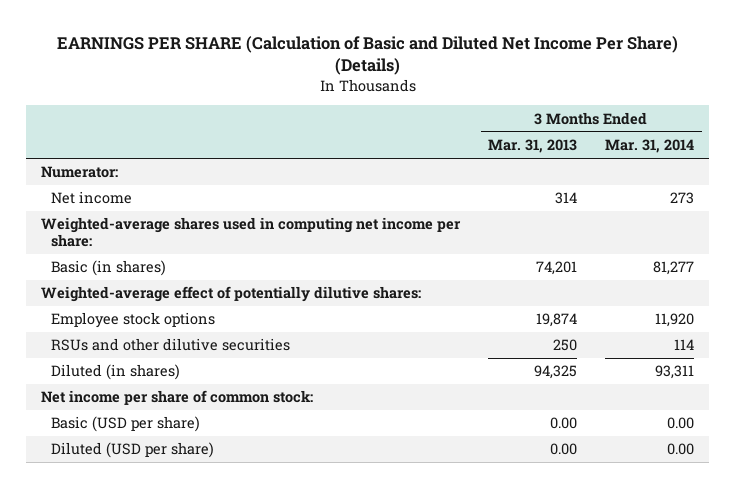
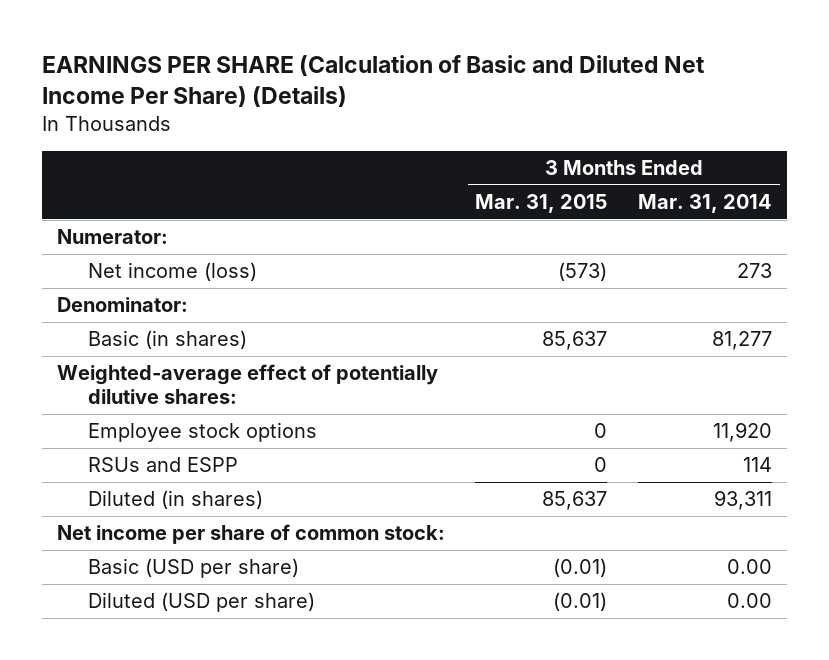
[488,139,578,154] Mar. 31, 2013 -> none
none -> [475,194,608,214] Mar. 31, 2015
[40,217,461,248] Weighted-average shares used in computing net income per share: -> none
[51,191,133,205] Net income -> [88,262,258,282] Net income (loss)
none -> [56,297,188,313] Denominator:
[51,338,291,352] RSUs and other dilutive securities -> [88,457,239,473] RSUs and ESPP

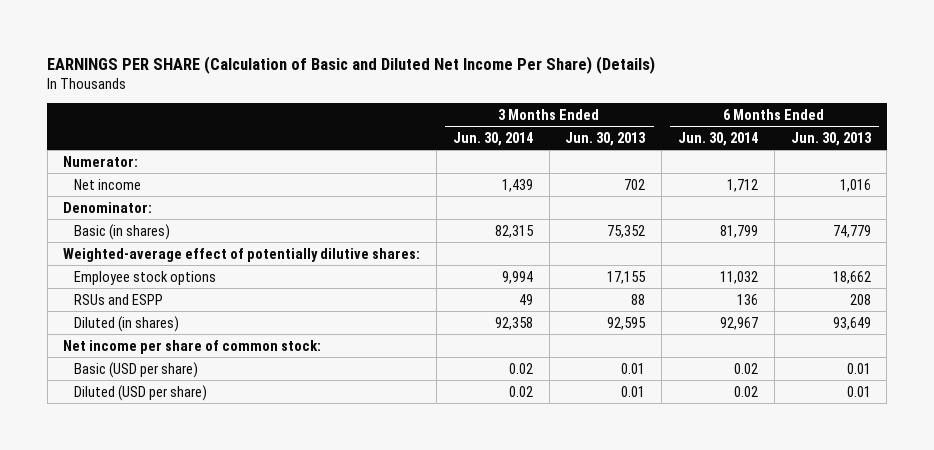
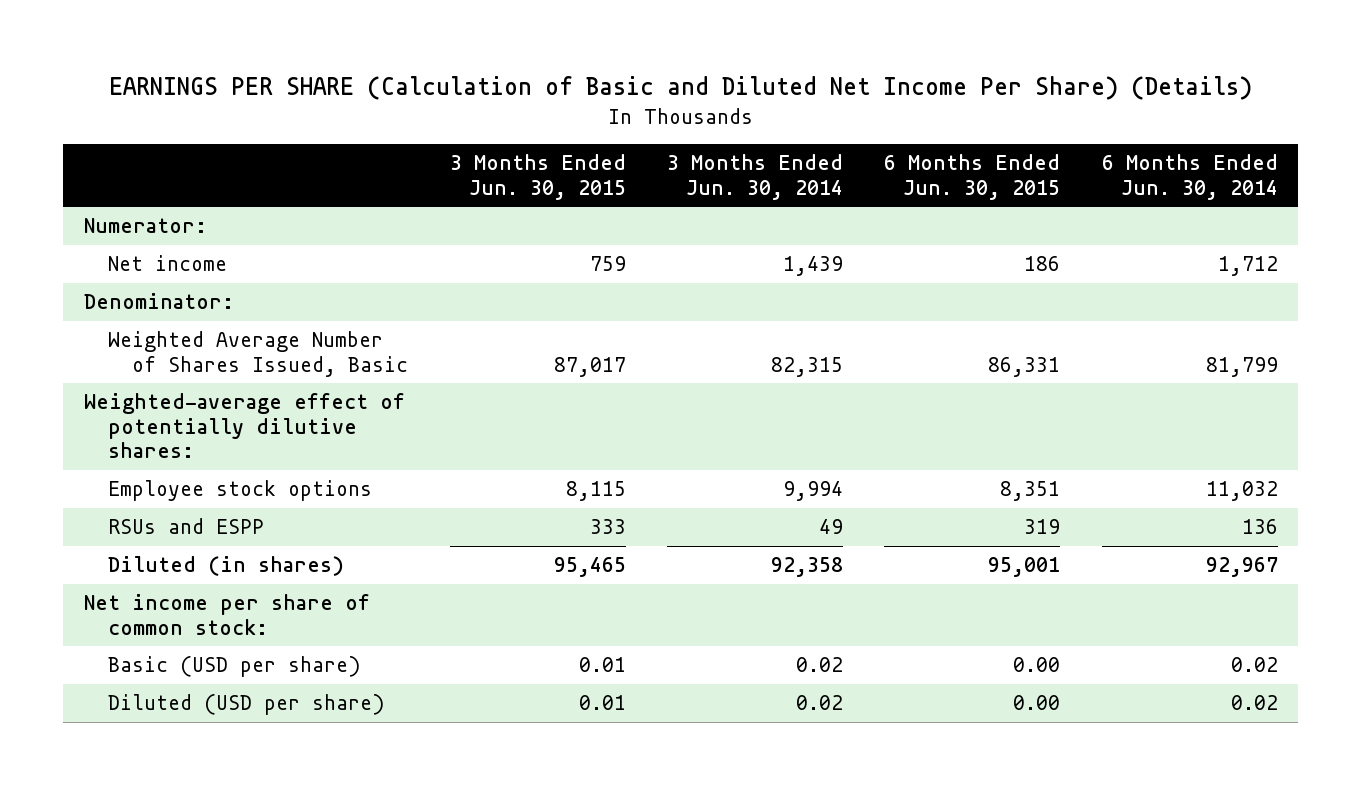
[565,131,647,146] Jun. 30, 2013 -> none
[790,131,872,146] Jun. 30, 2013 -> none
none -> [449,154,626,200] 3 Months Ended Jun. 30, 2015
none -> [884,154,1061,200] 6 Months Ended Jun. 30, 2015
[74,223,171,240] Basic (in shares) -> [108,330,409,377] Weighted Average Number of Shares Issued, Basic

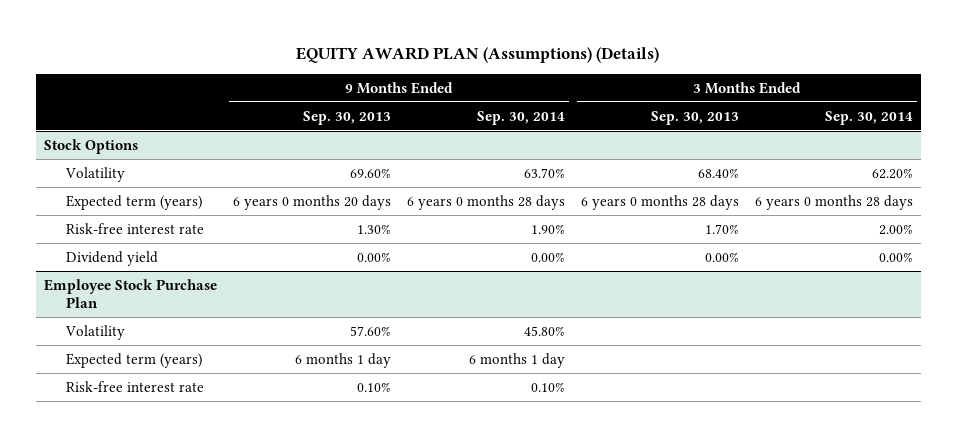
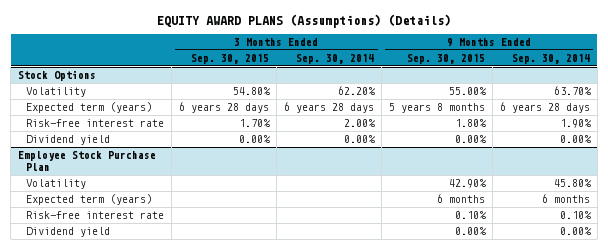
[296,46,660,63] EQUITY AWARD PLAN (Assumptions) (Details) -> [156,13,451,28] EQUITY AWARD PLANS (Assumptions) (Details)
[302,110,391,125] Sep. 30, 2013 -> none
[650,110,739,125] Sep. 30, 2013 -> none
none -> [190,54,269,65] Sep. 30, 2015
none -> [406,54,485,65] Sep. 30, 2015
[406,194,565,210] 6 years 0 months 28 days -> [499,102,590,114] 6 years 28 days
[754,194,913,210] 6 years 0 months 28 days -> [283,102,374,114] 6 years 28 days
[468,352,565,368] 6 months 1 day -> [541,194,590,204] 6 months
none -> [25,227,110,238] Dividend yield

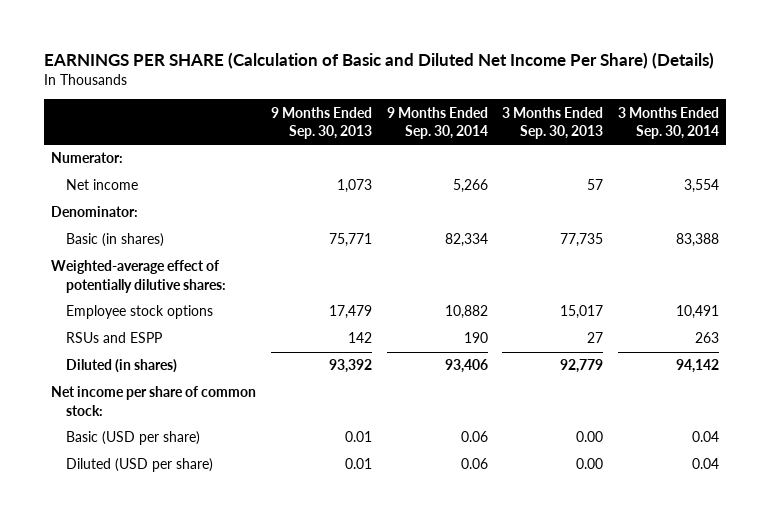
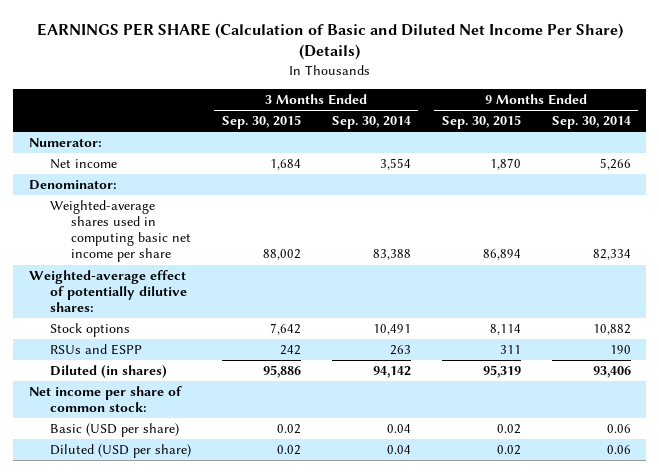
[270,106,372,140] 9 Months Ended Sep. 30, 2013 -> none
[502,106,604,140] 3 Months Ended Sep. 30, 2013 -> none
none -> [221,115,301,130] Sep. 30, 2015
none -> [441,115,521,130] Sep. 30, 2015
[66,233,165,248] Basic (in shares) -> [49,200,191,263] Weighted-average shares used in computing basic net income per share
[66,305,214,320] Employee stock options -> [49,323,130,338] Stock options

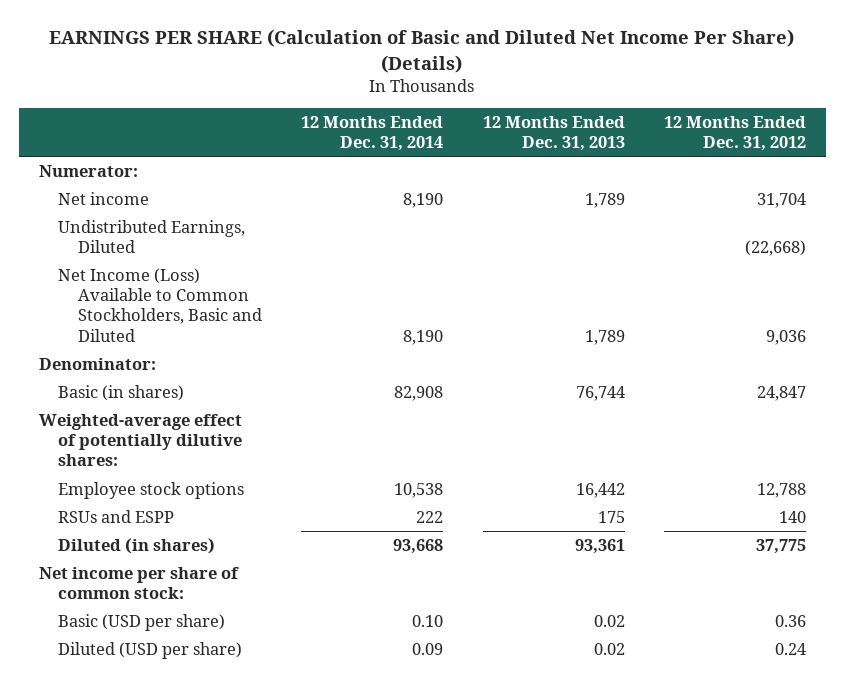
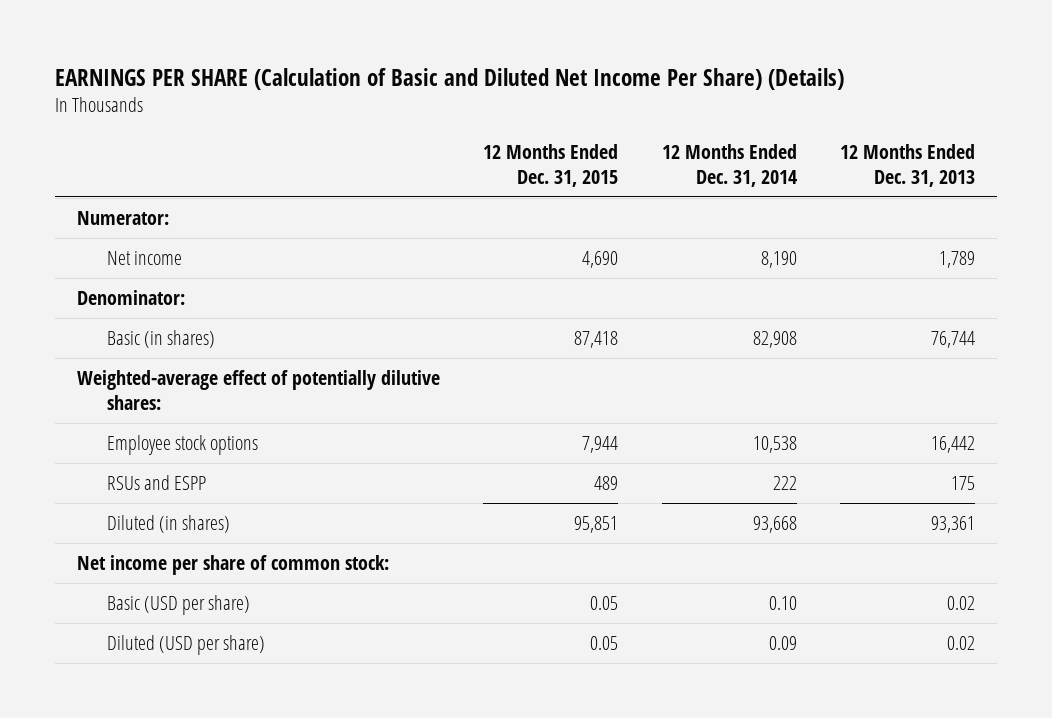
[664,115,807,152] 12 Months Ended Dec. 31, 2012 -> none
none -> [483,144,619,187] 12 Months Ended Dec. 31, 2015
[58,219,246,254] Undistributed Earnings, Diluted -> none
[58,267,263,342] Net Income (Loss) Available to Common Stockholders, Basic and Diluted -> none

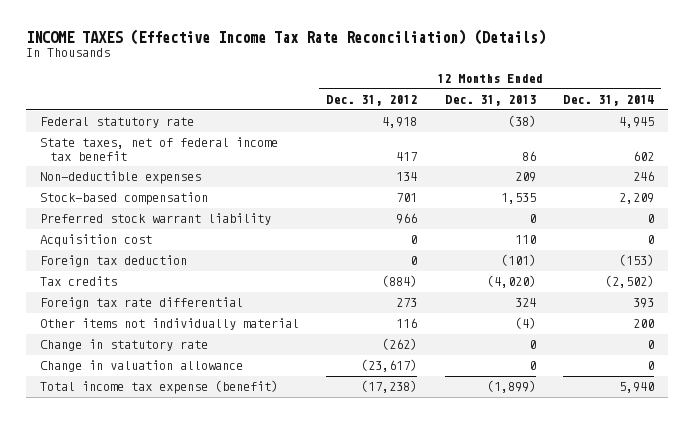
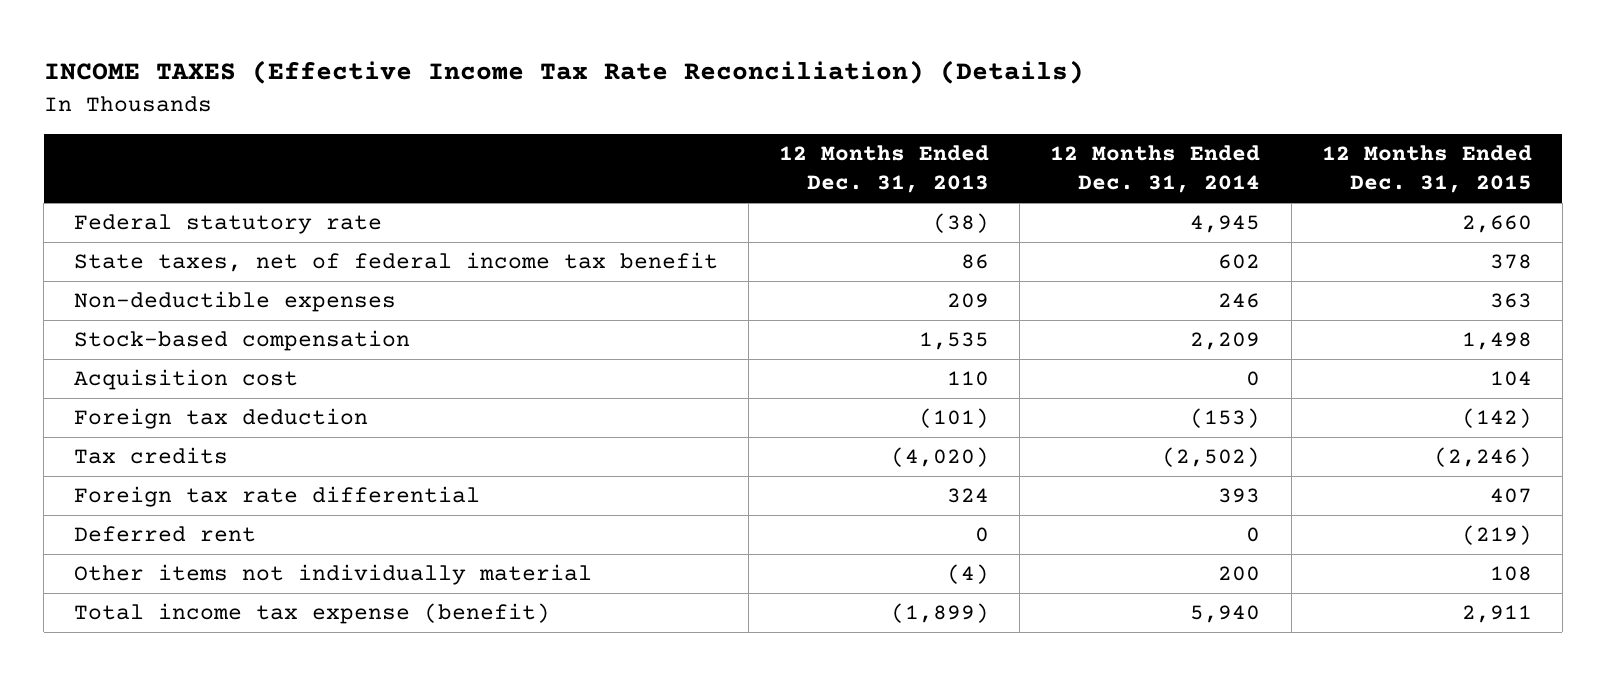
[326,95,418,107] Dec. 31, 2012 -> none
none -> [1321,145,1532,194] 12 Months Ended Dec. 31, 2015
[39,213,271,226] Preferred stock warrant liability -> none
none -> [74,526,257,543] Deferred rent
[39,339,208,352] Change in statutory rate -> none
[39,360,243,373] Change in valuation allowance -> none

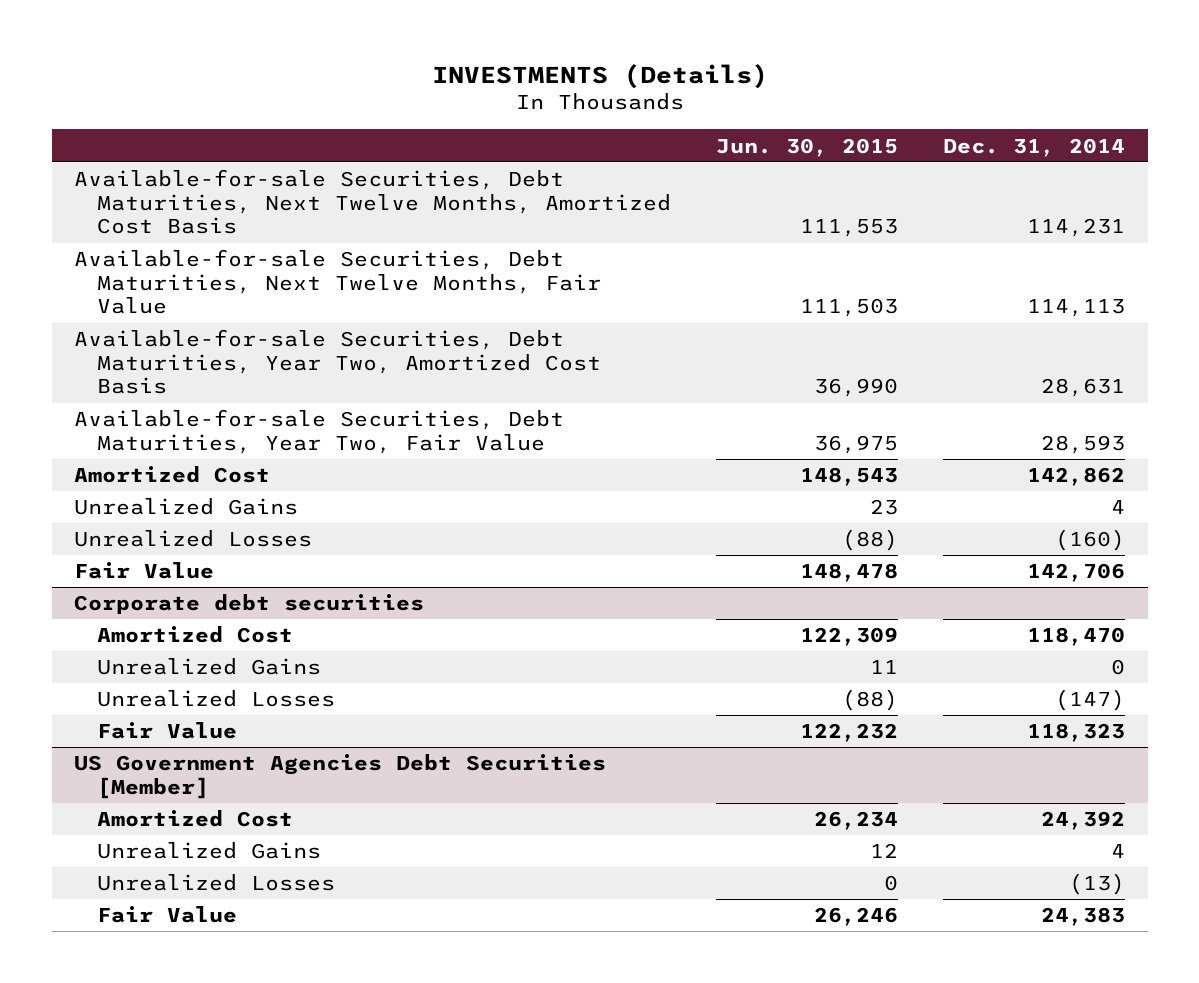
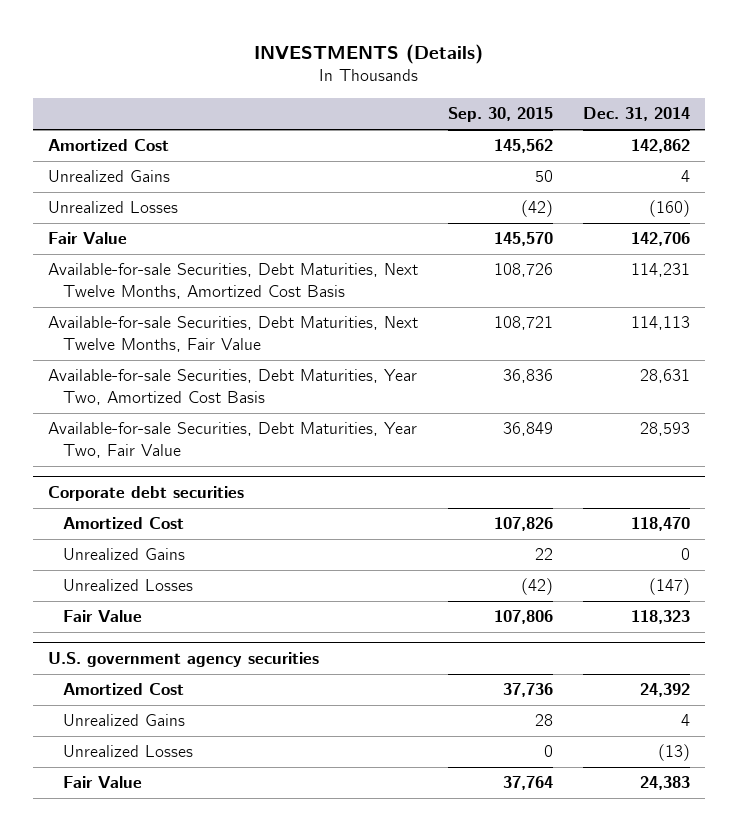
[716,137,899,157] Jun. 30, 2015 -> none
none -> [447,107,553,123] Sep. 30, 2015
[74,169,672,235] Available-for-sale Securities, Debt Maturities, Next Twelve Months, Amortized Cost Basis -> [47,263,418,299] Available-for-sale Securities, Debt Maturities, Next Twelve Months, Amortized Cost Basis
[74,249,602,315] Available-for-sale Securities, Debt Maturities, Next Twelve Months, Fair Value -> [47,316,418,352] Available-for-sale Securities, Debt Maturities, Next Twelve Months, Fair Value
[74,329,602,395] Available-for-sale Securities, Debt Maturities, Year Two, Amortized Cost Basis -> [47,369,417,405] Available-for-sale Securities, Debt Maturities, Year Two, Amortized Cost Basis
[74,409,565,454] Available-for-sale Securities, Debt Maturities, Year Two, Fair Value -> [47,422,417,458] Available-for-sale Securities, Debt Maturities, Year Two, Fair Value
[74,754,607,799] US Government Agencies Debt Securities [Member] -> [47,652,319,668] U.S. government agency securities

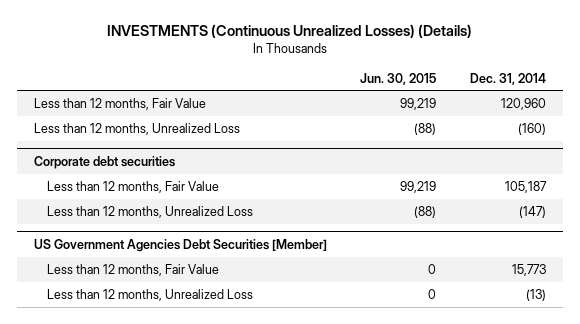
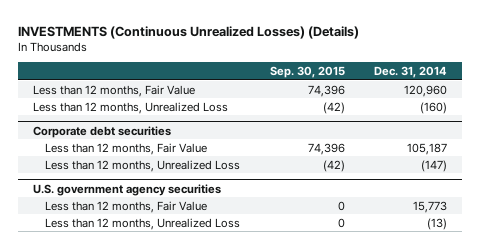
[360,72,437,85] Jun. 30, 2015 -> none
none -> [269,65,345,78] Sep. 30, 2015
[33,238,327,252] US Government Agencies Debt Securities [Member] -> [33,183,222,196] U.S. government agency securities

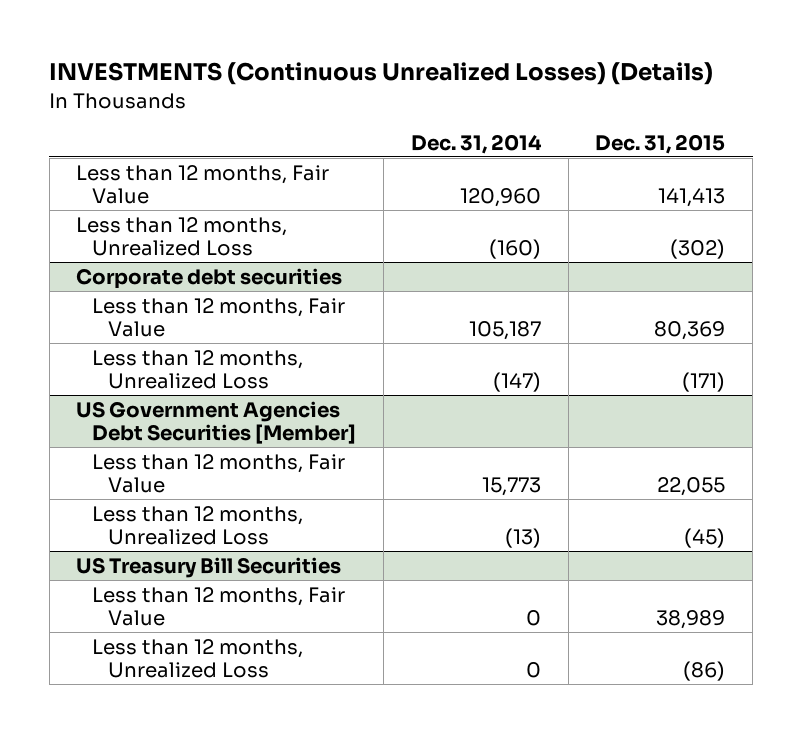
[269,65,345,78] Sep. 30, 2015 -> none
none -> [595,133,726,154] Dec. 31, 2015
[33,183,222,196] U.S. government agency securities -> [76,400,357,445] US Government Agencies Debt Securities [Member]
none -> [76,556,342,578] US Treasury Bill Securities
none -> [92,586,346,627] Less than 12 months, Fair Value
none -> [92,638,304,679] Less than 12 months, Unrealized Loss

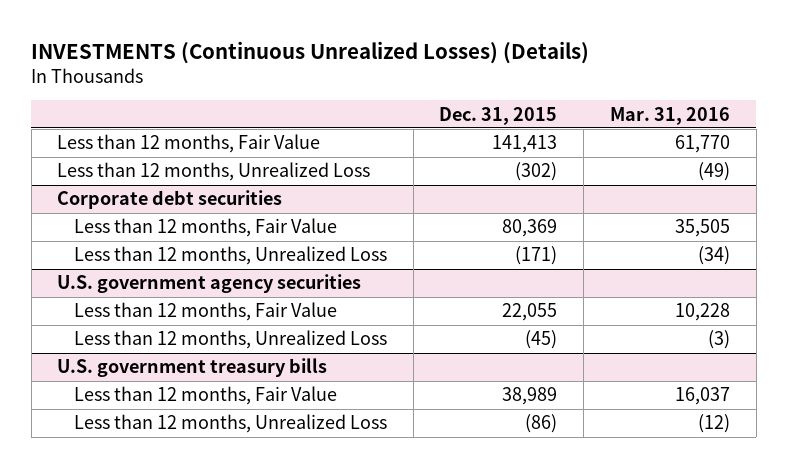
[410,133,542,154] Dec. 31, 2014 -> none
none -> [609,106,730,125] Mar. 31, 2016
[76,400,357,445] US Government Agencies Debt Securities [Member] -> [57,274,362,294] U.S. government agency securities
[76,556,342,578] US Treasury Bill Securities -> [57,358,328,378] U.S. government treasury bills

